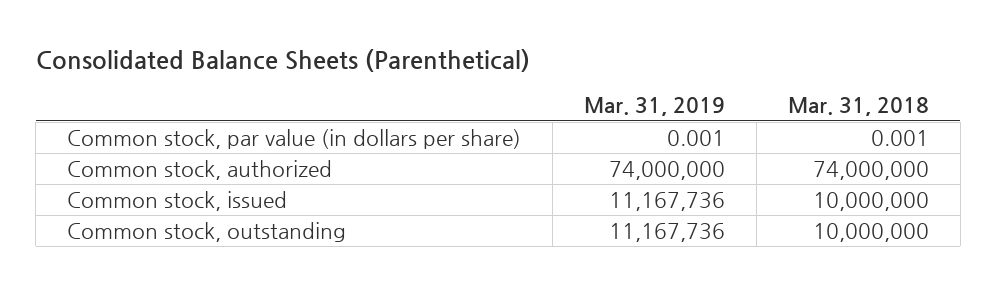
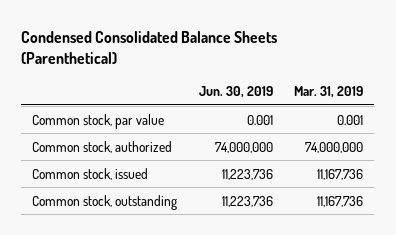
[35,49,530,73] Consolidated Balance Sheets (Parenthetical) -> [21,30,278,64] Condensed Consolidated Balance Sheets (Parenthetical)
[787,97,929,117] Mar. 31, 2018 -> none
none -> [198,86,273,99] Jun. 30, 2019
[67,129,522,150] Common stock, par value (in dollars per share) -> [32,113,165,129] Common stock, par value

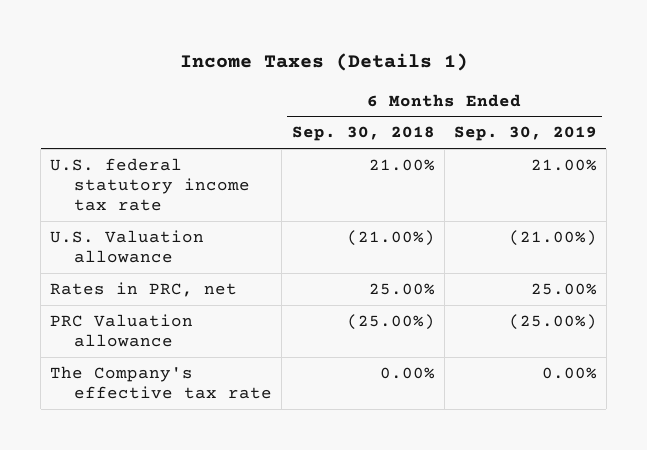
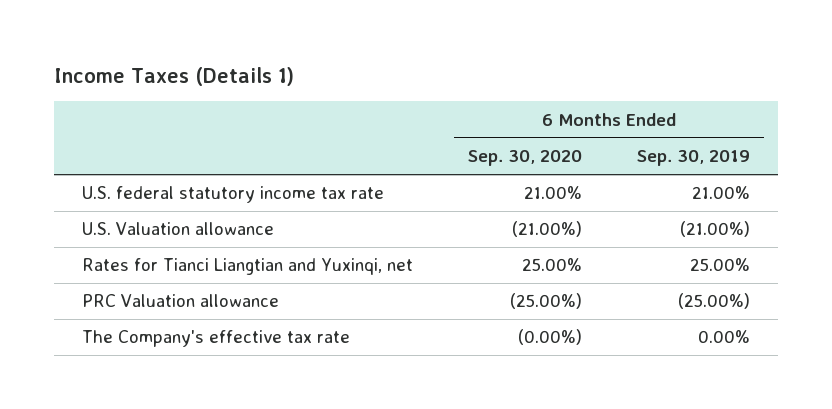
[291,126,435,142] Sep. 30, 2018 -> none
none -> [467,150,582,167] Sep. 30, 2020
[50,281,238,297] Rates in PRC, net -> none
none -> [81,258,413,276] Rates for Tianci Liangtian and Yuxinqi, net

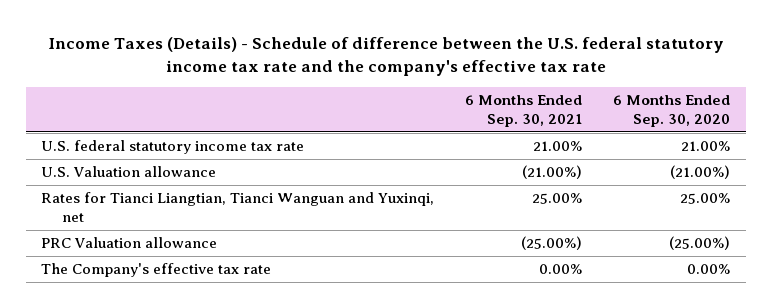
[54,66,295,86] Income Taxes (Details 1) -> [47,37,724,77] Income Taxes (Details) - Schedule of difference between the U.S. federal statutory income tax rate and the company's effective tax rate
[637,150,751,167] Sep. 30, 2019 -> none
none -> [465,95,583,127] 6 Months Ended Sep. 30, 2021
[81,258,413,276] Rates for Tianci Liangtian and Yuxinqi, net -> [41,192,435,222] Rates for Tianci Liangtian, Tianci Wanguan and Yuxinqi, net
[517,329,582,346] (0.00%) -> [687,264,731,275] 0.00%

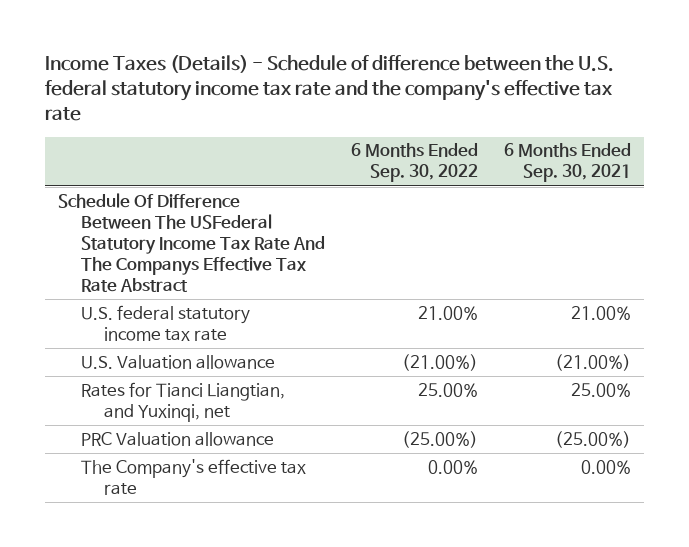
[613,95,731,127] 6 Months Ended Sep. 30, 2020 -> none
none -> [350,143,478,183] 6 Months Ended Sep. 30, 2022
none -> [57,192,325,292] Schedule Of Difference Between The USFederal Statutory Income Tax Rate And The Companys Effective Tax Rate Abstract
[41,192,435,222] Rates for Tianci Liangtian, Tianci Wanguan and Yuxinqi, net -> [80,381,285,422] Rates for Tianci Liangtian, and Yuxinqi, net

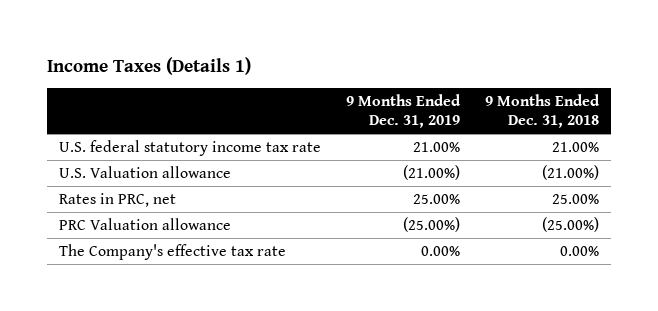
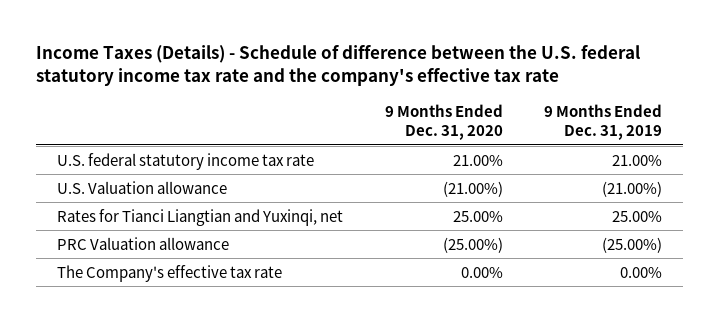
[46,56,251,75] Income Taxes (Details 1) -> [36,45,641,87] Income Taxes (Details) - Schedule of difference between the U.S. federal statutory income tax rate and the company's effective tax rate
[484,93,600,129] 9 Months Ended Dec. 31, 2018 -> none
none -> [384,103,503,141] 9 Months Ended Dec. 31, 2020
[59,192,177,207] Rates in PRC, net -> none
none -> [57,208,344,226] Rates for Tianci Liangtian and Yuxinqi, net

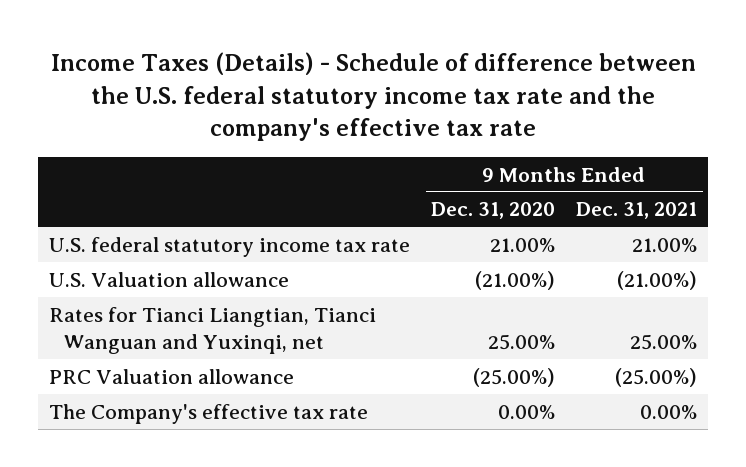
[544,103,663,141] 9 Months Ended Dec. 31, 2019 -> none
none -> [576,202,698,220] Dec. 31, 2021
[57,208,344,226] Rates for Tianci Liangtian and Yuxinqi, net -> [48,306,376,354] Rates for Tianci Liangtian, Tianci Wanguan and Yuxinqi, net

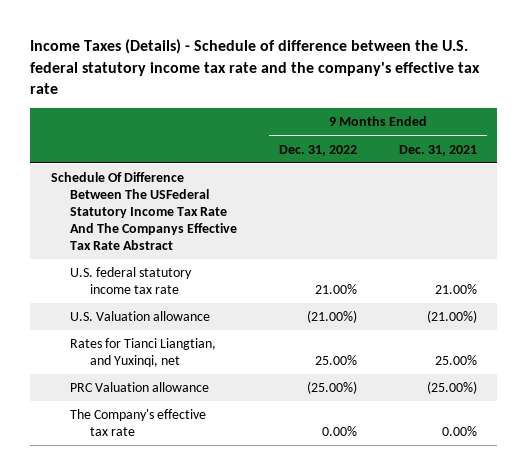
[431,202,556,220] Dec. 31, 2020 -> none
none -> [278,144,357,156] Dec. 31, 2022
none -> [50,172,238,250] Schedule Of Difference Between The USFederal Statutory Income Tax Rate And The Companys Effective Tax Rate Abstract
[48,306,376,354] Rates for Tianci Liangtian, Tianci Wanguan and Yuxinqi, net -> [70,338,217,368] Rates for Tianci Liangtian, and Yuxinqi, net

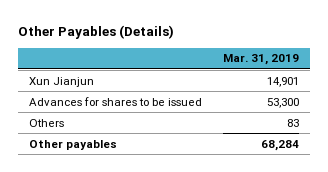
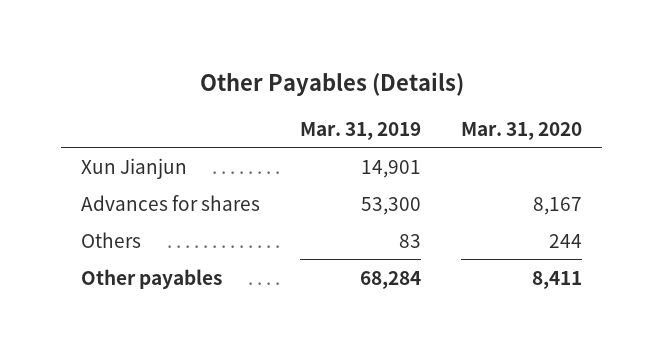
none -> [461,121,583,140] Mar. 31, 2020
[28,96,202,106] Advances for shares to be issued -> [80,194,260,211] Advances for shares

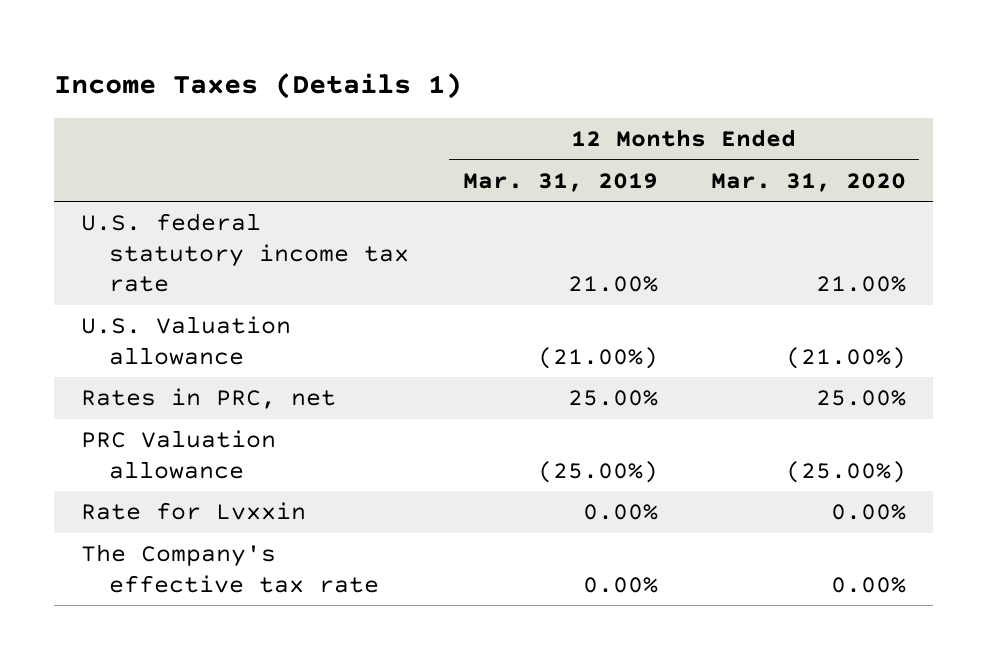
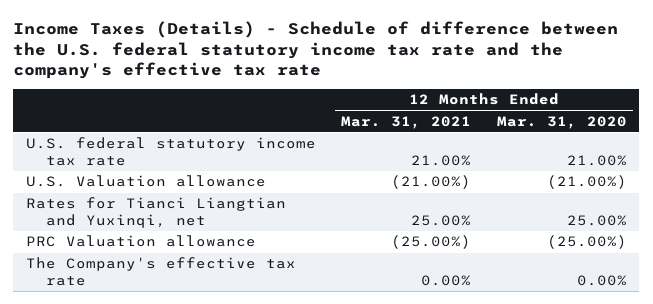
[54,73,463,100] Income Taxes (Details 1) -> [13,20,619,80] Income Taxes (Details) - Schedule of difference between the U.S. federal statutory income tax rate and the company's effective tax rate
[462,172,658,192] Mar. 31, 2019 -> none
none -> [341,115,472,129] Mar. 31, 2021
[80,388,336,410] Rates in PRC, net -> none
none -> [25,197,286,229] Rates for Tianci Liangtian and Yuxinqi, net
[80,502,306,521] Rate for Lvxxin -> none

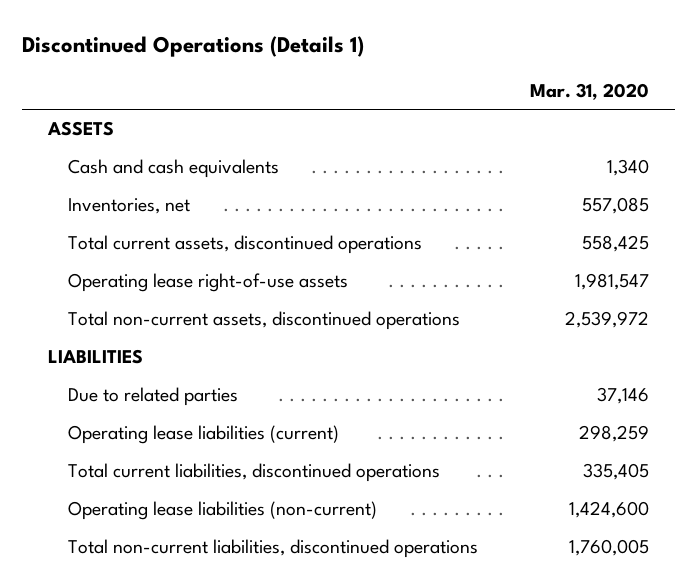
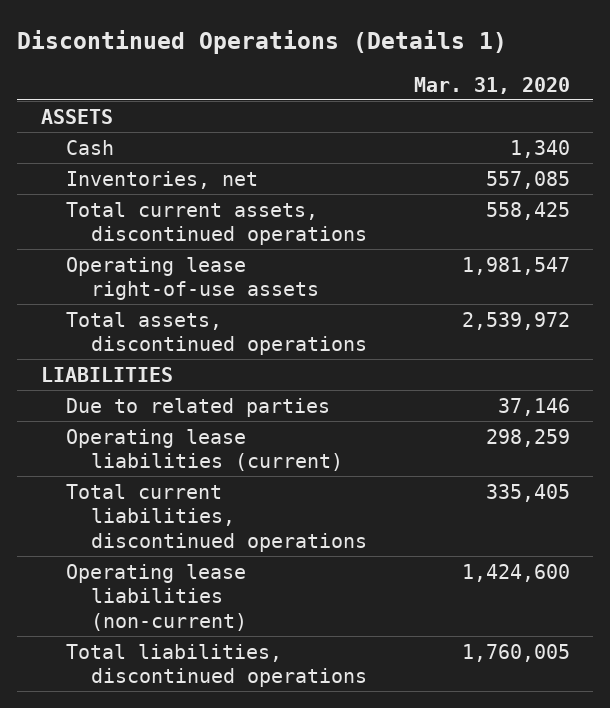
[68,159,280,179] Cash and cash equivalents -> [65,139,114,155] Cash
[68,311,461,331] Total non-current assets, discontinued operations -> [65,311,367,356] Total assets, discontinued operations
[68,539,479,559] Total non-current liabilities, discontinued operations -> [65,643,367,688] Total liabilities, discontinued operations

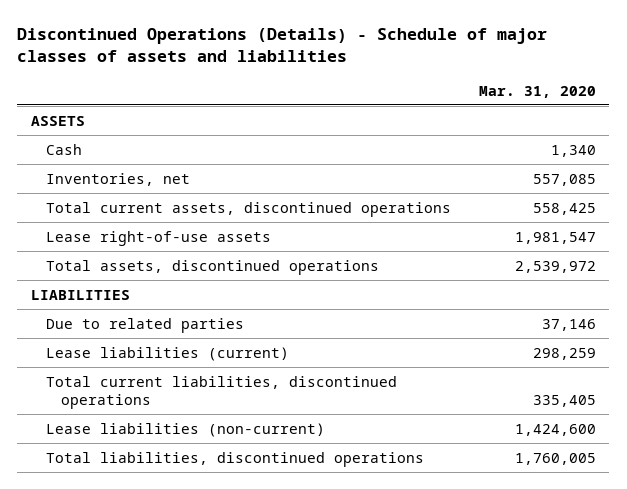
[17,29,508,54] Discontinued Operations (Details 1) -> [17,27,548,62] Discontinued Operations (Details) - Schedule of major classes of assets and liabilities
[65,256,319,301] Operating lease right-of-use assets -> [45,230,271,246] Lease right-of-use assets
[65,428,343,472] Operating lease liabilities (current) -> [45,346,289,361] Lease liabilities (current)
[65,563,247,632] Operating lease liabilities (non-current) -> [45,422,325,437] Lease liabilities (non-current)

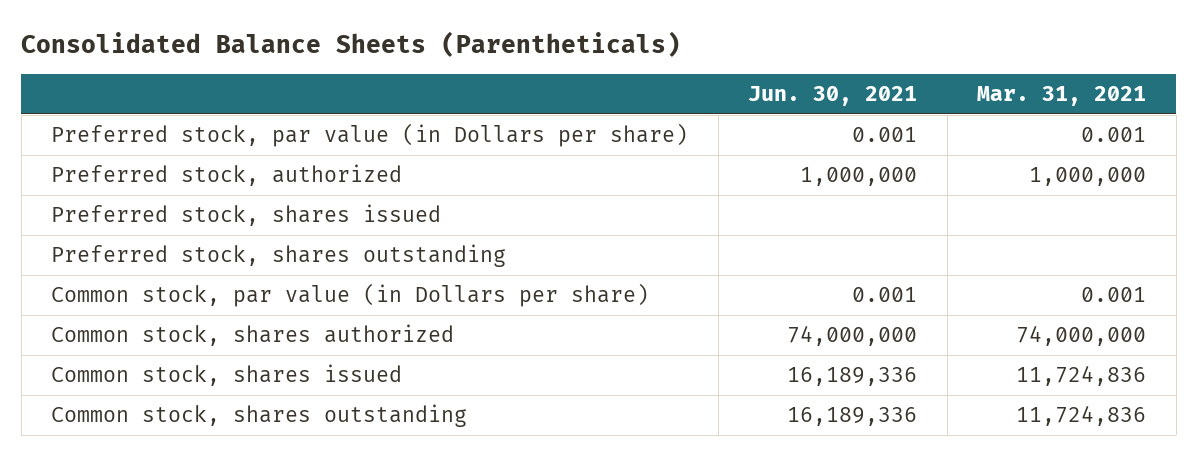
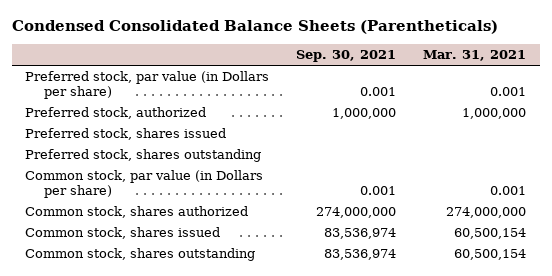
[21,31,682,58] Consolidated Balance Sheets (Parentheticals) -> [11,20,498,35] Condensed Consolidated Balance Sheets (Parentheticals)
[748,86,918,107] Jun. 30, 2021 -> none
none -> [296,50,397,63] Sep. 30, 2021
[1016,325,1147,347] 74,000,000 -> [446,207,527,219] 274,000,000
[1016,365,1147,387] 11,724,836 -> [454,228,527,240] 60,500,154
[1016,405,1147,427] 11,724,836 -> [454,249,527,261] 60,500,154

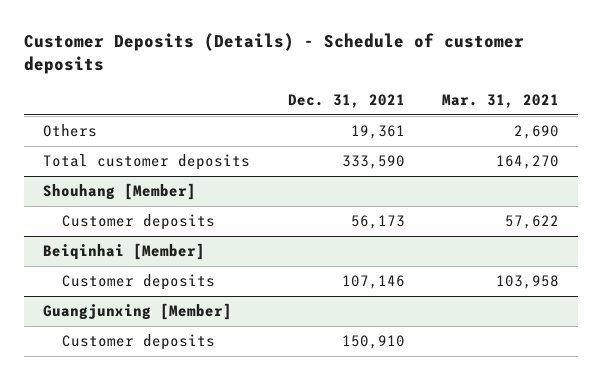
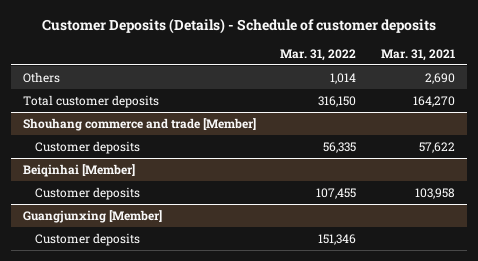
[287,94,405,109] Dec. 31, 2021 -> none
none -> [280,48,357,61] Mar. 31, 2022
[43,182,197,200] Shouhang [Member] -> [23,117,257,131] Shouhang commerce and trade [Member]

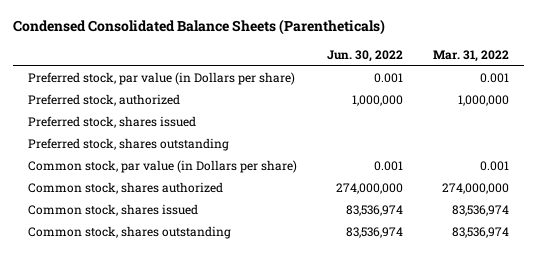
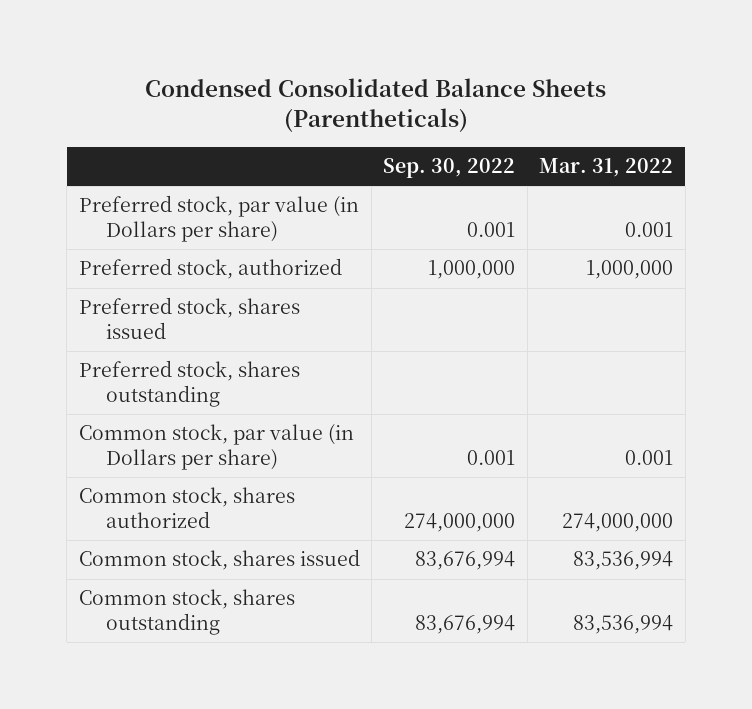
[326,50,403,63] Jun. 30, 2022 -> none
none -> [383,158,516,179] Sep. 30, 2022
[451,205,509,217] 83,536,974 -> [573,551,674,571] 83,536,994
[451,227,509,239] 83,536,974 -> [573,614,674,634] 83,536,994

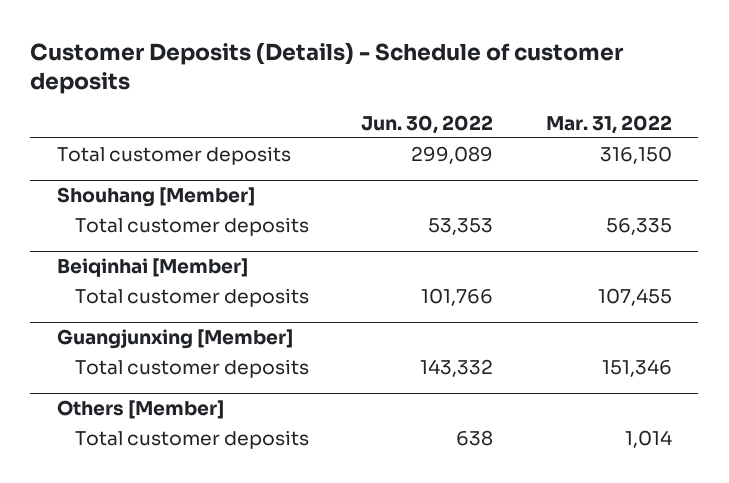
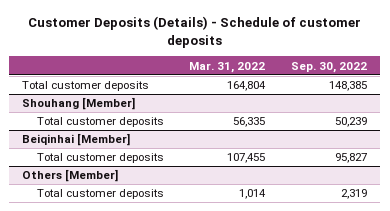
[361,114,494,134] Jun. 30, 2022 -> none
none -> [291,61,368,73] Sep. 30, 2022
[600,145,673,164] 316,150 -> [227,81,267,92] 164,804
[56,329,293,350] Guangjunxing [Member] -> none
[74,358,309,378] Total customer deposits -> none

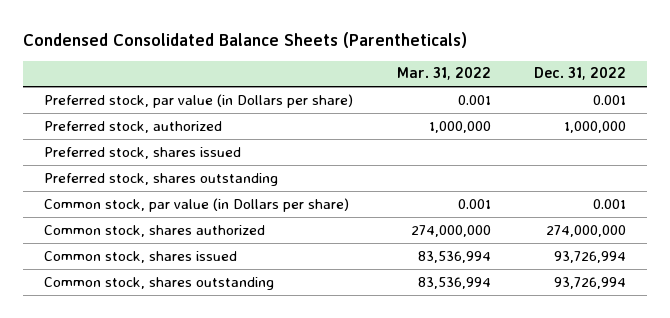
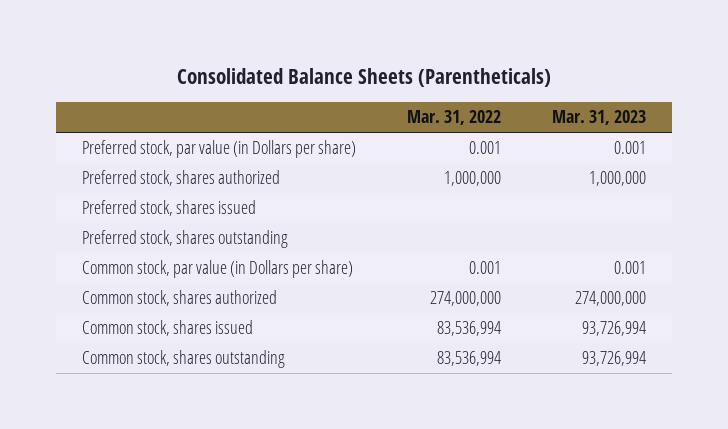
[22,31,467,48] Condensed Consolidated Balance Sheets (Parentheticals) -> [176,68,551,88] Consolidated Balance Sheets (Parentheticals)
[533,67,626,81] Dec. 31, 2022 -> none
none -> [552,110,647,126] Mar. 31, 2023
[44,120,223,133] Preferred stock, authorized -> [81,170,280,187] Preferred stock, shares authorized

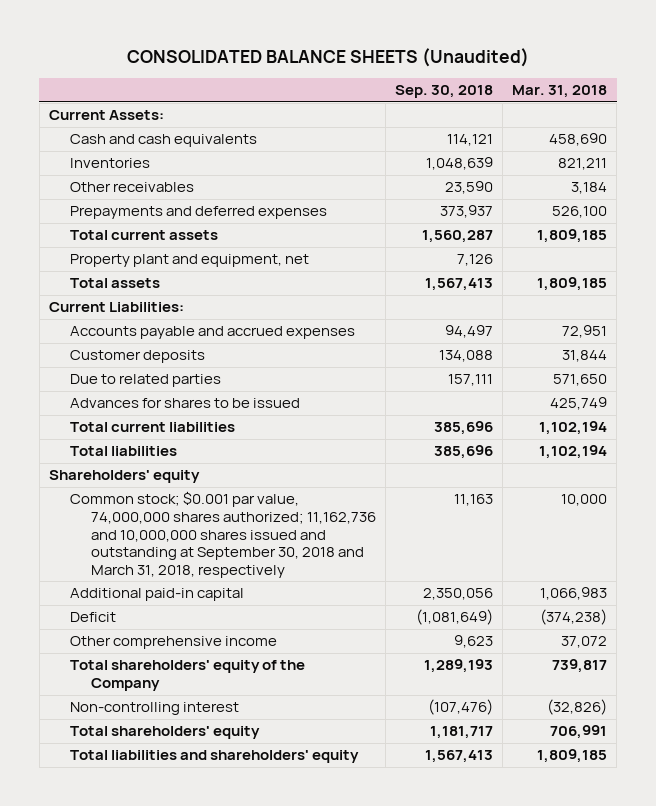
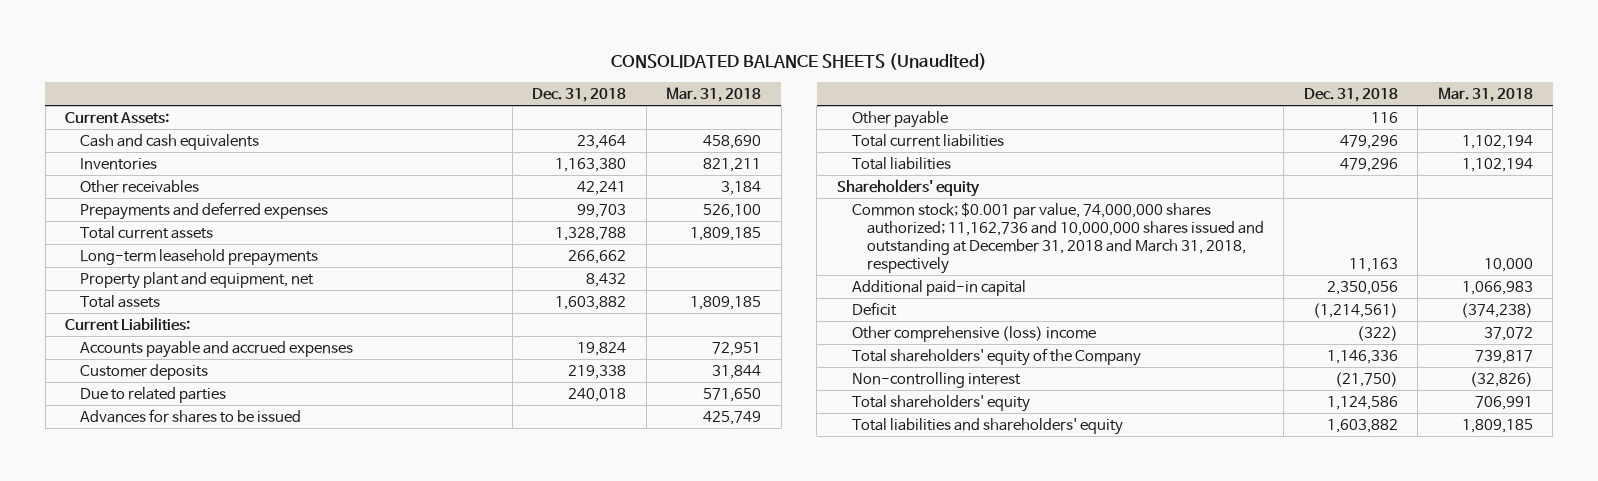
[395,85,494,99] Sep. 30, 2018 -> none
none -> [532,87,627,102] Dec. 31, 2018
none -> [80,248,319,266] Long-term leasehold prepayments
none -> [851,110,948,128] Other payable
[70,491,377,578] Common stock; $0.001 par value, 74,000,000 shares authorized; 11,162,736 and 10,000,000 shares issued and outstanding at September 30, 2018 and March 31, 2018, respectively -> [851,201,1264,274] Common stock; $0.001 par value, 74,000,000 shares authorized; 11,162,736 and 10,000,000 shares issued and outstanding at December 31, 2018 and March 31, 2018, respectively
[70,636,278,650] Other comprehensive income -> [851,325,1096,342] Other comprehensive (loss) income

